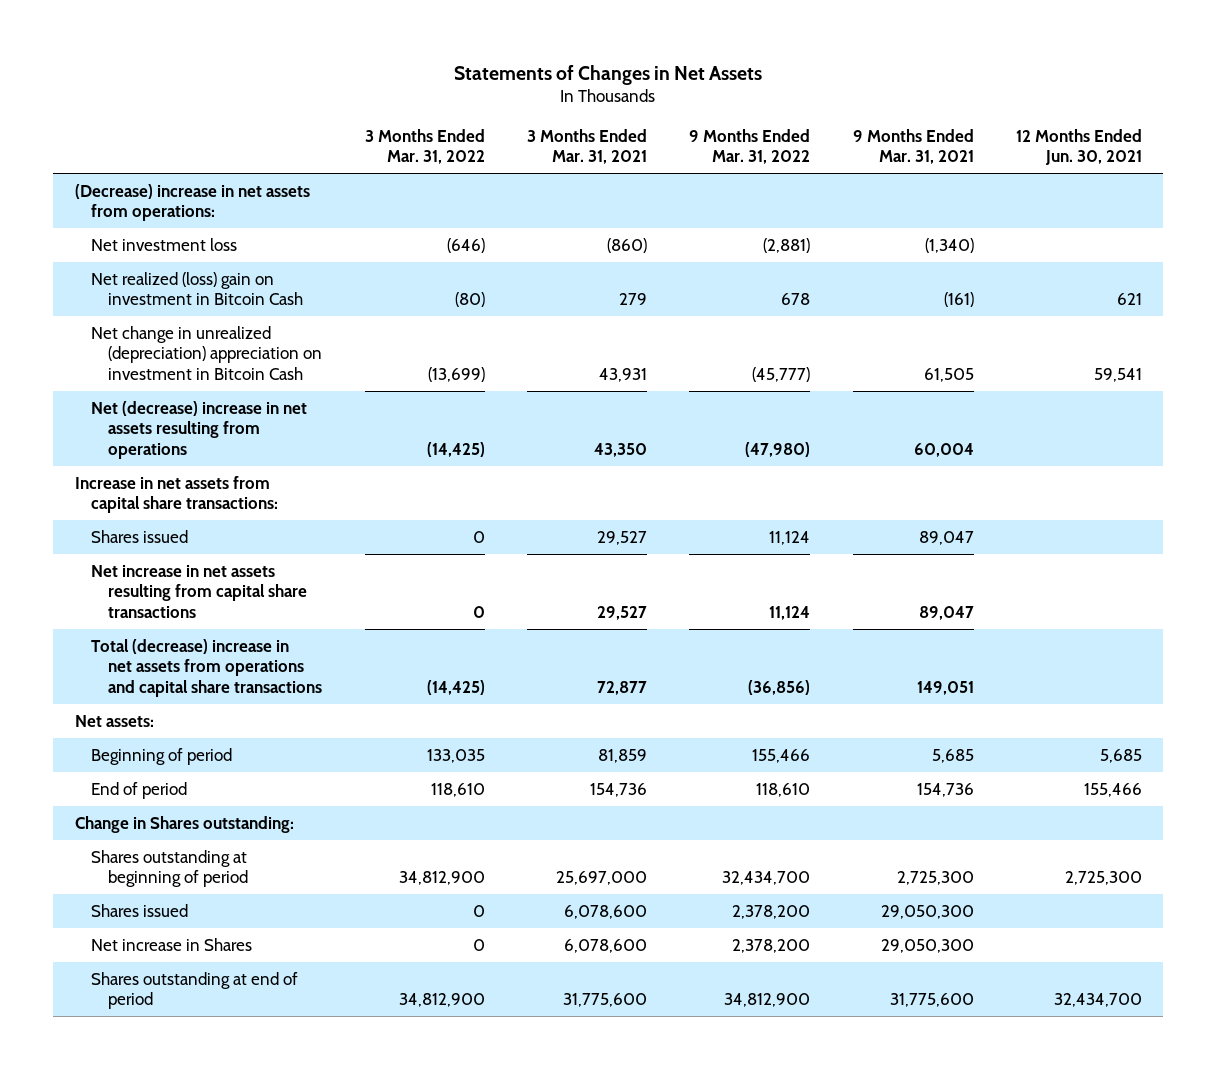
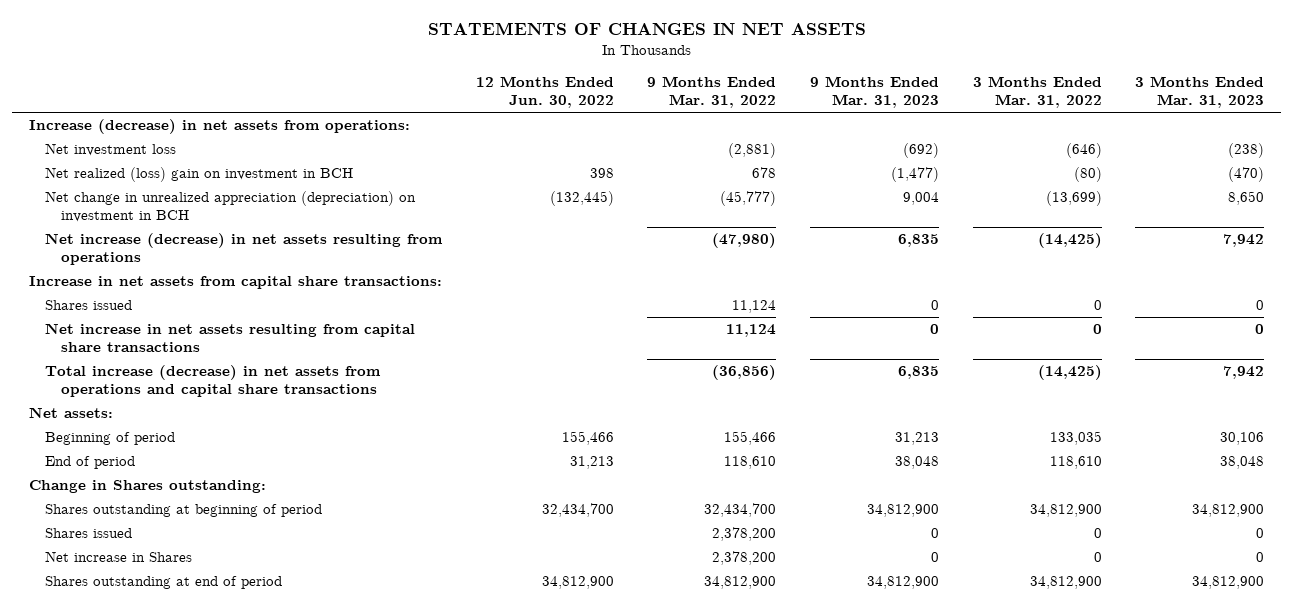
[454,64,763,85] Statements of Changes in Net Assets -> [427,22,866,36] STATEMENTS OF CHANGES IN NET ASSETS
[526,128,647,165] 3 Months Ended Mar. 31, 2021 -> none
[852,128,974,165] 9 Months Ended Mar. 31, 2021 -> none
[1016,128,1143,166] 12 Months Ended Jun. 30, 2021 -> none
none -> [475,76,614,109] 12 Months Ended Jun. 30, 2022
none -> [810,76,940,109] 9 Months Ended Mar. 31, 2023
none -> [1135,76,1265,109] 3 Months Ended Mar. 31, 2023
[74,183,310,222] (Decrease) increase in net assets from operations: -> [28,119,410,135] Increase (decrease) in net assets from operations:
[91,271,304,306] Net realized (loss) gain on investment in Bitcoin Cash -> [45,167,354,183] Net realized (loss) gain on investment in BCH
[91,325,323,381] Net change in unrealized (depreciation) appreciation on investment in Bitcoin Cash -> [45,191,417,223] Net change in unrealized appreciation (depreciation) on investment in BCH
[91,400,308,460] Net (decrease) increase in net assets resulting from operations -> [45,233,444,266] Net increase (decrease) in net assets resulting from operations
[91,638,323,698] Total (decrease) increase in net assets from operations and capital share transactions -> [45,365,382,398] Total increase (decrease) in net assets from operations and capital share transactions

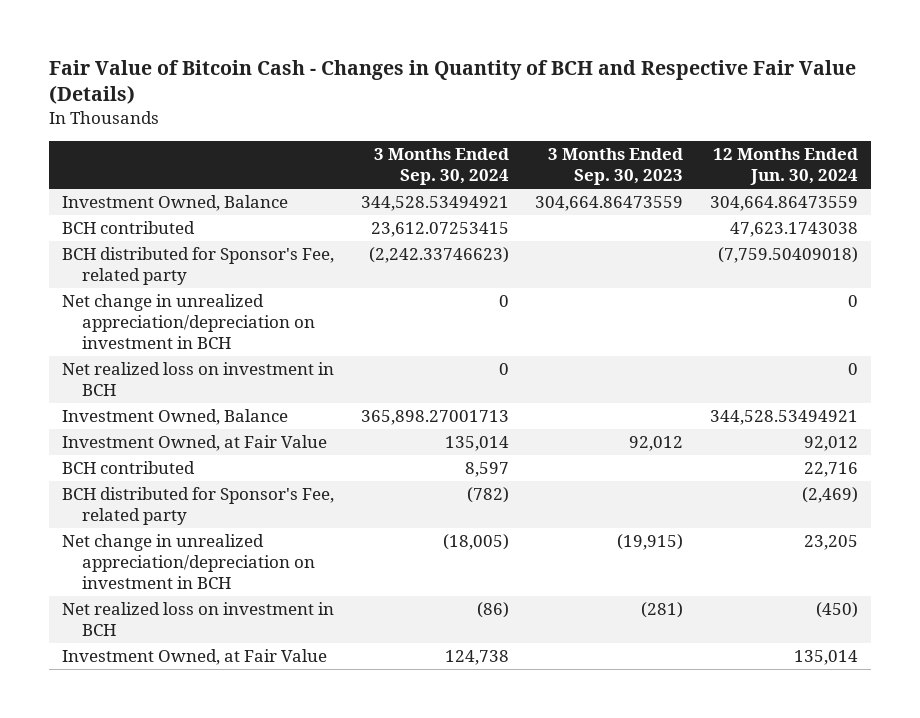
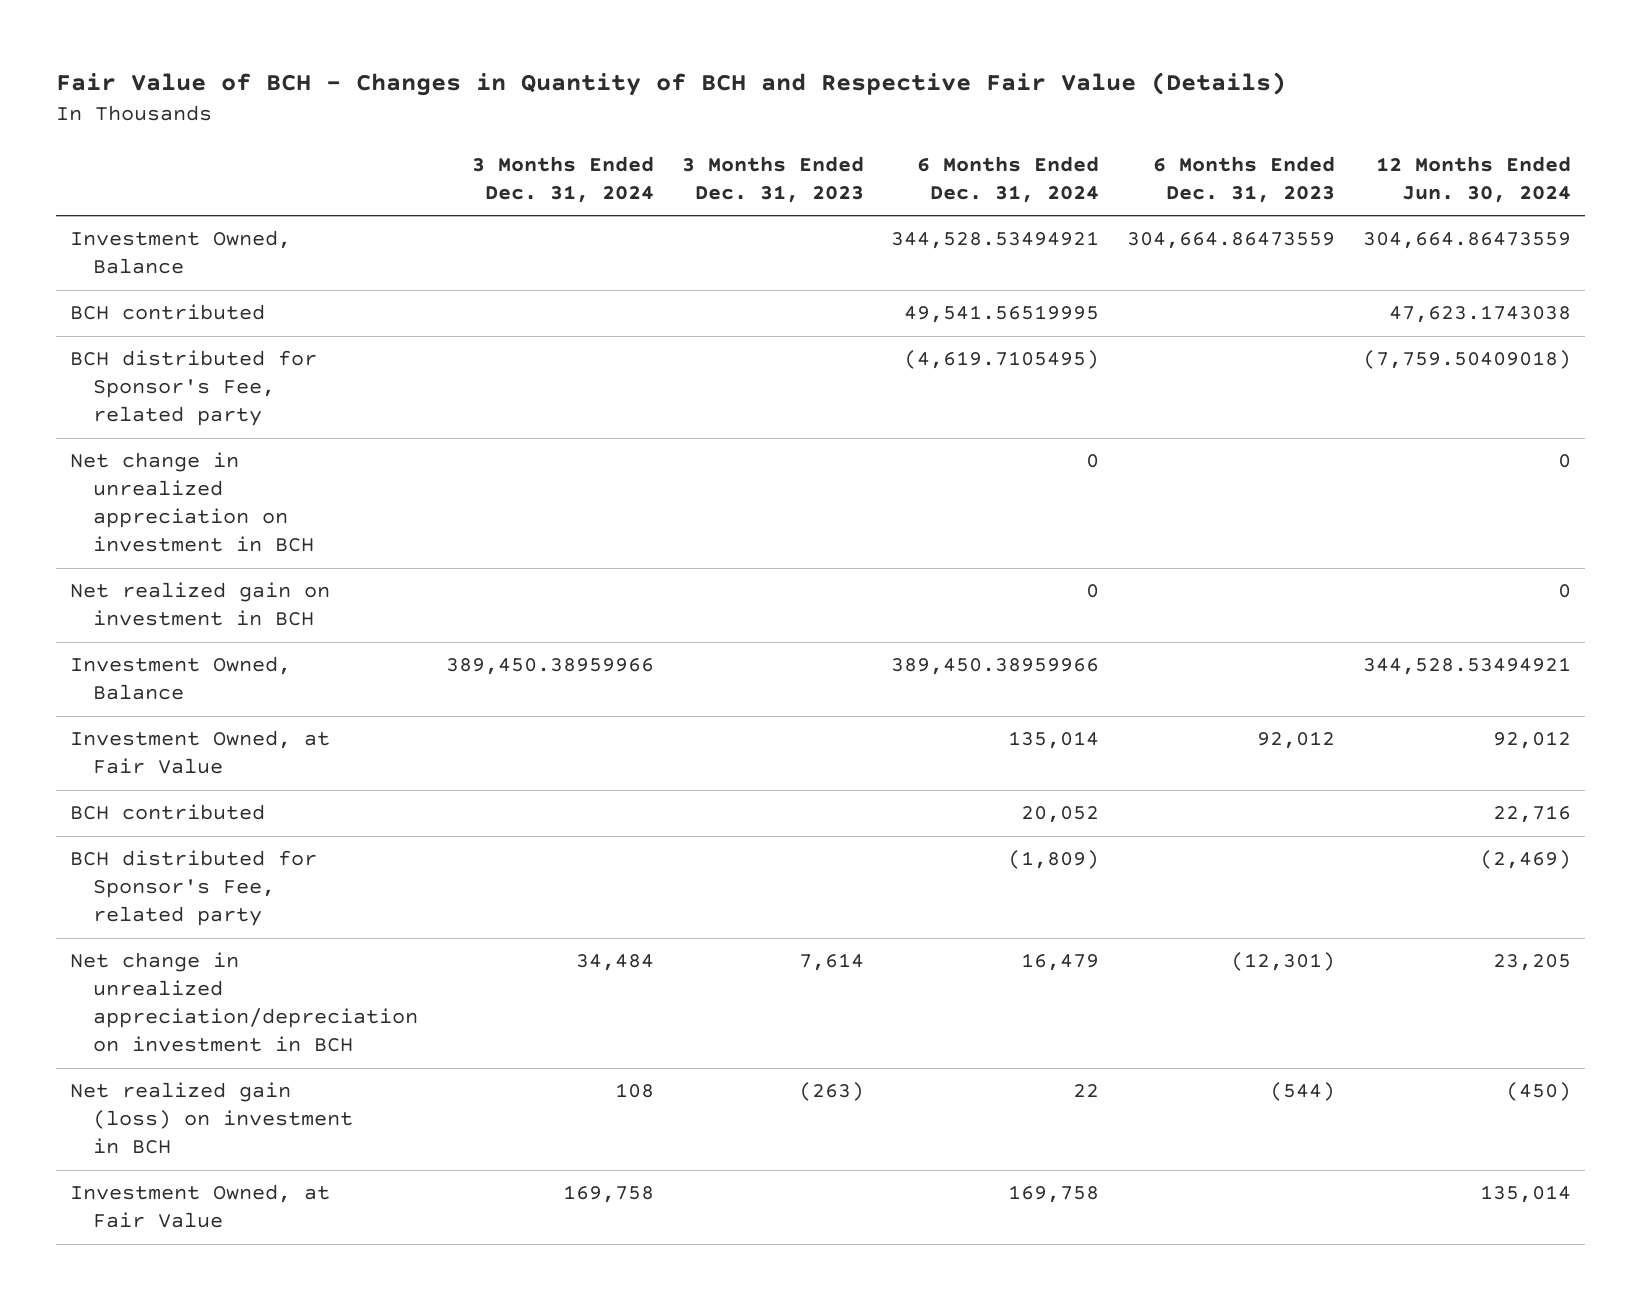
[48,59,856,105] Fair Value of Bitcoin Cash - Changes in Quantity of BCH and Respective Fair Value (Details) -> [55,72,1286,97] Fair Value of BCH - Changes in Quantity of BCH and Respective Fair Value (Details)
[373,148,509,186] 3 Months Ended Sep. 30, 2024 -> none
[548,148,684,186] 3 Months Ended Sep. 30, 2023 -> none
none -> [471,156,654,204] 3 Months Ended Dec. 31, 2024
none -> [681,156,864,204] 3 Months Ended Dec. 31, 2023
none -> [917,156,1100,204] 6 Months Ended Dec. 31, 2024
none -> [1153,156,1336,204] 6 Months Ended Dec. 31, 2023
[61,294,316,349] Net change in unrealized appreciation/depreciation on investment in BCH -> [69,452,314,553] Net change in unrealized appreciation on investment in BCH
[61,362,334,396] Net realized loss on investment in BCH -> [69,582,330,627] Net realized gain on investment in BCH
[61,602,334,636] Net realized loss on investment in BCH -> [69,1082,353,1155] Net realized gain (loss) on investment in BCH

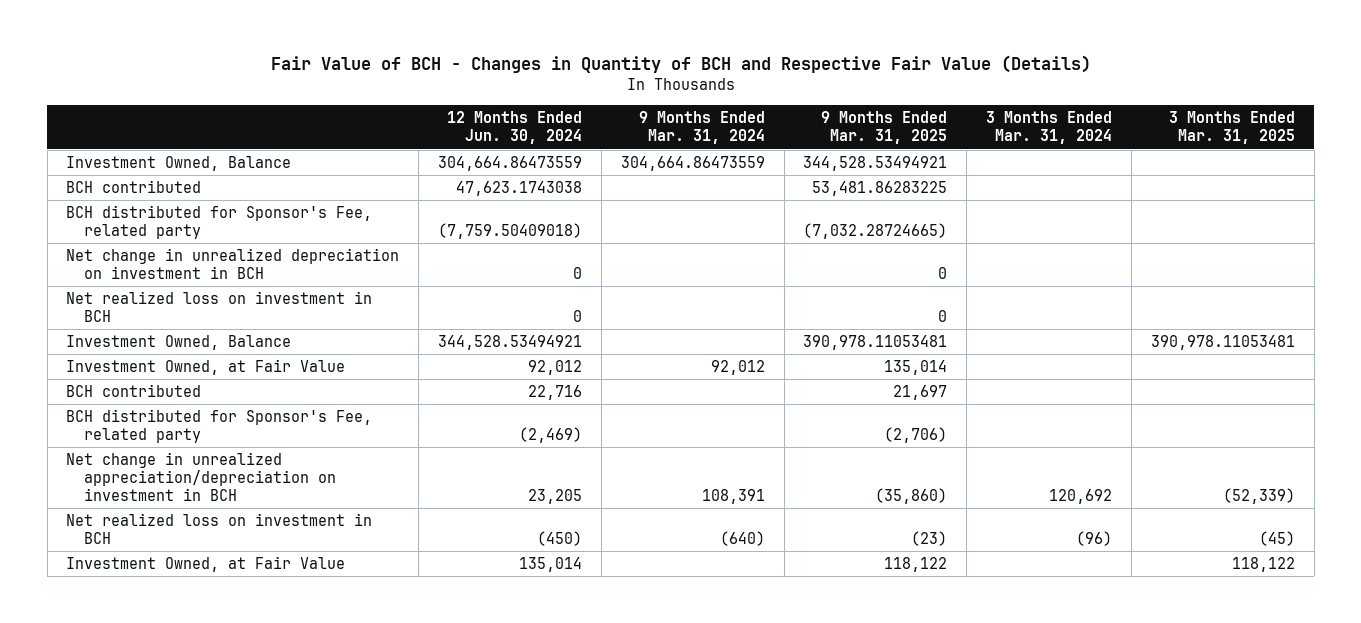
[471,156,654,204] 3 Months Ended Dec. 31, 2024 -> none
[681,156,864,204] 3 Months Ended Dec. 31, 2023 -> none
[917,156,1100,204] 6 Months Ended Dec. 31, 2024 -> none
[1153,156,1336,204] 6 Months Ended Dec. 31, 2023 -> none
none -> [638,111,765,145] 9 Months Ended Mar. 31, 2024
none -> [821,111,948,145] 9 Months Ended Mar. 31, 2025
none -> [986,111,1113,145] 3 Months Ended Mar. 31, 2024
none -> [1168,111,1295,145] 3 Months Ended Mar. 31, 2025
[69,452,314,553] Net change in unrealized appreciation on investment in BCH -> [66,248,400,280] Net change in unrealized depreciation on investment in BCH
[69,582,330,627] Net realized gain on investment in BCH -> [66,291,373,323] Net realized loss on investment in BCH
[69,1082,353,1155] Net realized gain (loss) on investment in BCH -> [66,513,373,545] Net realized loss on investment in BCH

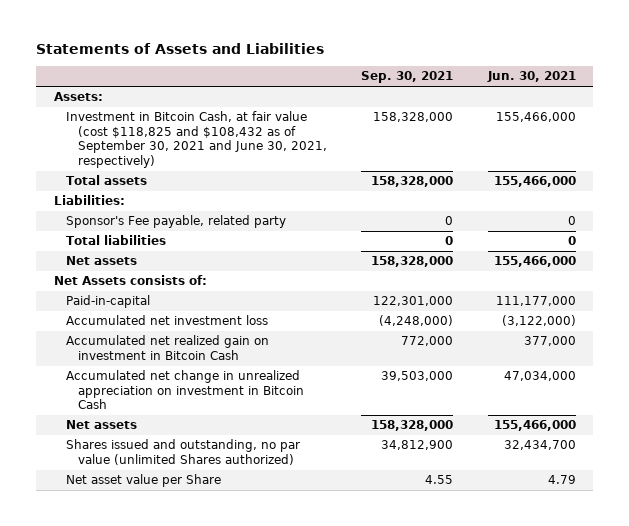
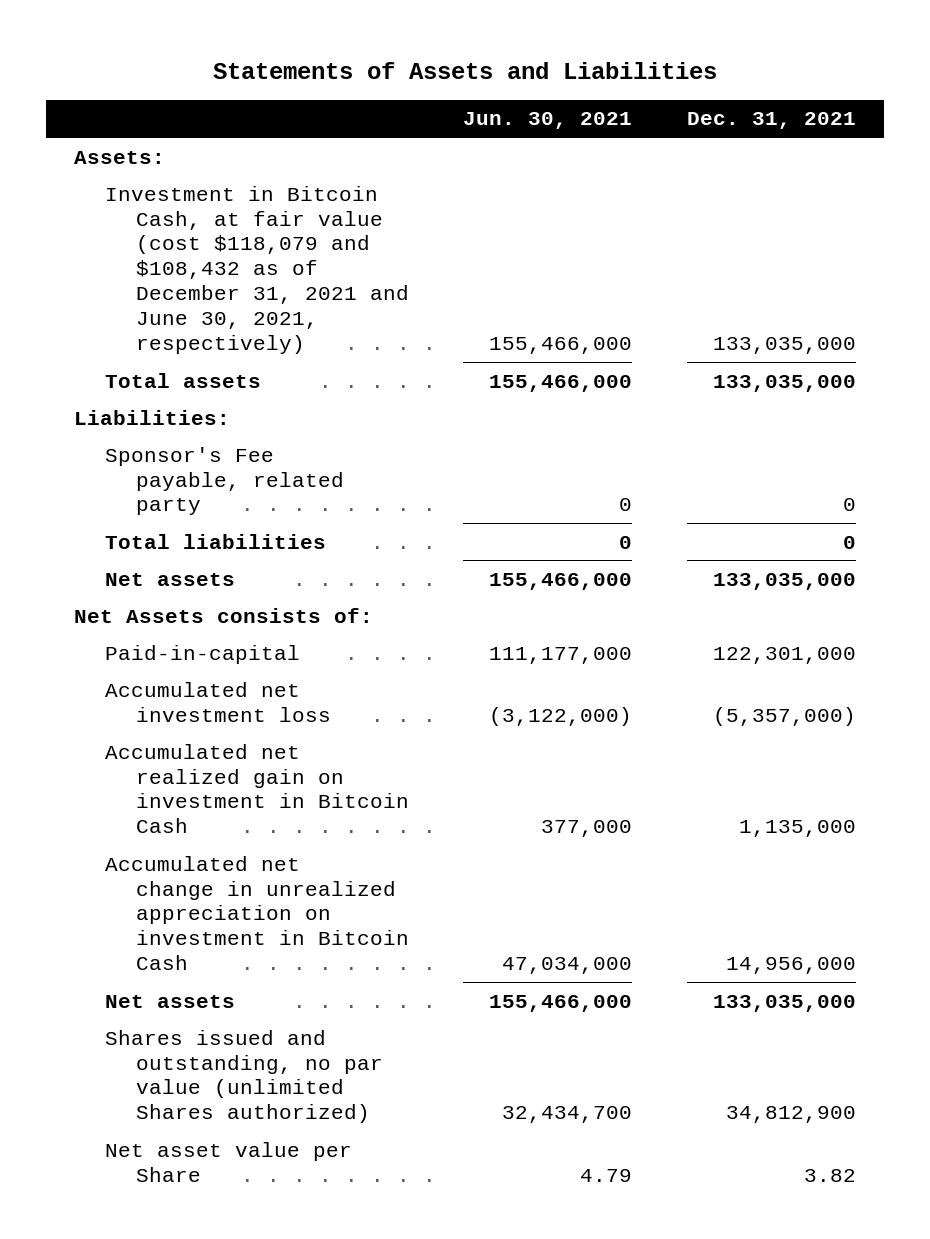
[361,71,454,84] Sep. 30, 2021 -> none
none -> [687,112,857,130] Dec. 31, 2021
[65,111,327,168] Investment in Bitcoin Cash, at fair value (cost $118,825 and $108,432 as of September 30, 2021 and June 30, 2021, respectively) -> [104,185,409,354] Investment in Bitcoin Cash, at fair value (cost $118,079 and $108,432 as of December 31, 2021 and June 30, 2021, respectively)

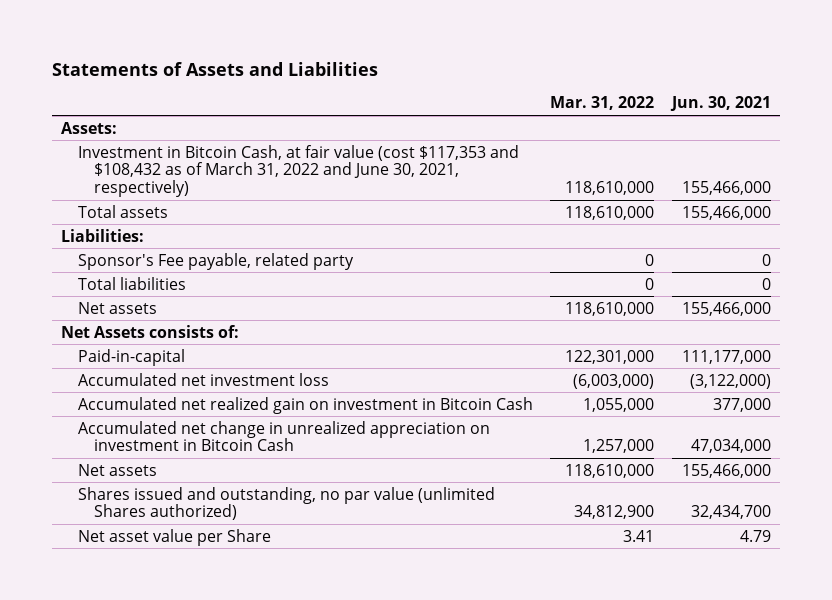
[687,112,857,130] Dec. 31, 2021 -> none
none -> [550,96,655,111] Mar. 31, 2022
[104,185,409,354] Investment in Bitcoin Cash, at fair value (cost $118,079 and $108,432 as of December 31, 2021 and June 30, 2021, respectively) -> [77,144,519,198] Investment in Bitcoin Cash, at fair value (cost $117,353 and $108,432 as of March 31, 2022 and June 30, 2021, respectively)

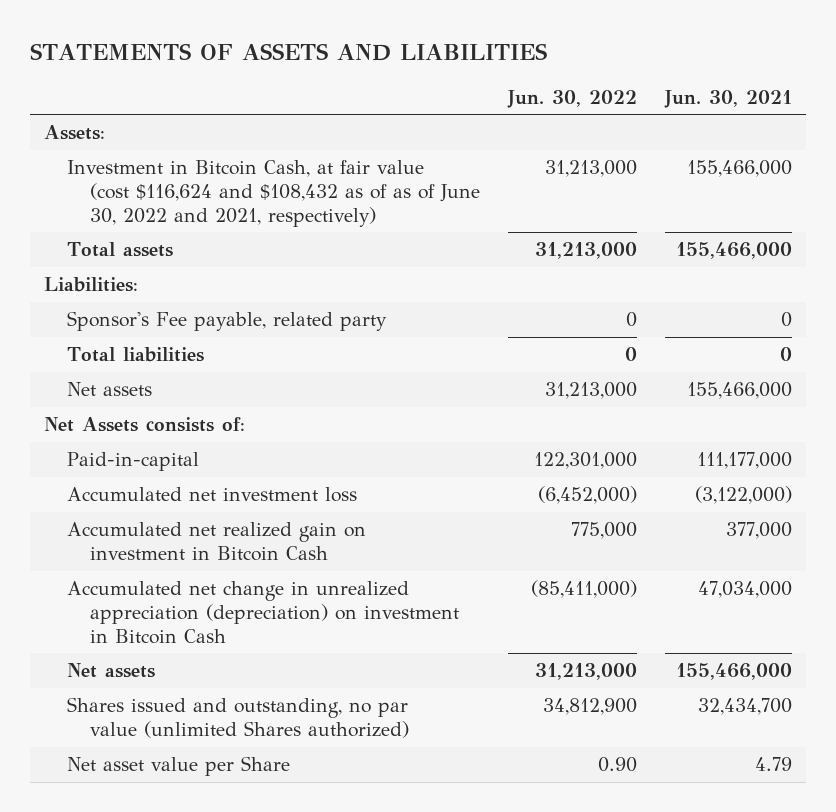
[51,61,378,76] Statements of Assets and Liabilities -> [29,42,547,61] STATEMENTS OF ASSETS AND LIABILITIES
[550,96,655,111] Mar. 31, 2022 -> none
none -> [507,89,638,108] Jun. 30, 2022
[77,144,519,198] Investment in Bitcoin Cash, at fair value (cost $117,353 and $108,432 as of March 31, 2022 and June 30, 2021, respectively) -> [66,160,481,227] Investment in Bitcoin Cash, at fair value (cost $116,624 and $108,432 as of as of June 30, 2022 and 2021, respectively)
[77,420,490,452] Accumulated net change in unrealized appreciation on investment in Bitcoin Cash -> [66,581,460,644] Accumulated net change in unrealized appreciation (depreciation) on investment in Bitcoin Cash

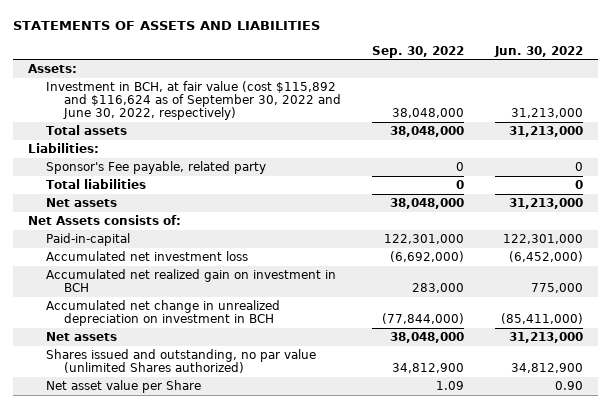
[664,89,793,108] Jun. 30, 2021 -> none
none -> [371,45,464,58] Sep. 30, 2022
[66,160,481,227] Investment in Bitcoin Cash, at fair value (cost $116,624 and $108,432 as of as of June 30, 2022 and 2021, respectively) -> [45,80,341,121] Investment in BCH, at fair value (cost $115,892 and $116,624 as of September 30, 2022 and June 30, 2022, respectively)
[66,522,366,561] Accumulated net realized gain on investment in Bitcoin Cash -> [45,268,336,293] Accumulated net realized gain on investment in BCH
[66,581,460,644] Accumulated net change in unrealized appreciation (depreciation) on investment in Bitcoin Cash -> [45,299,280,327] Accumulated net change in unrealized depreciation on investment in BCH

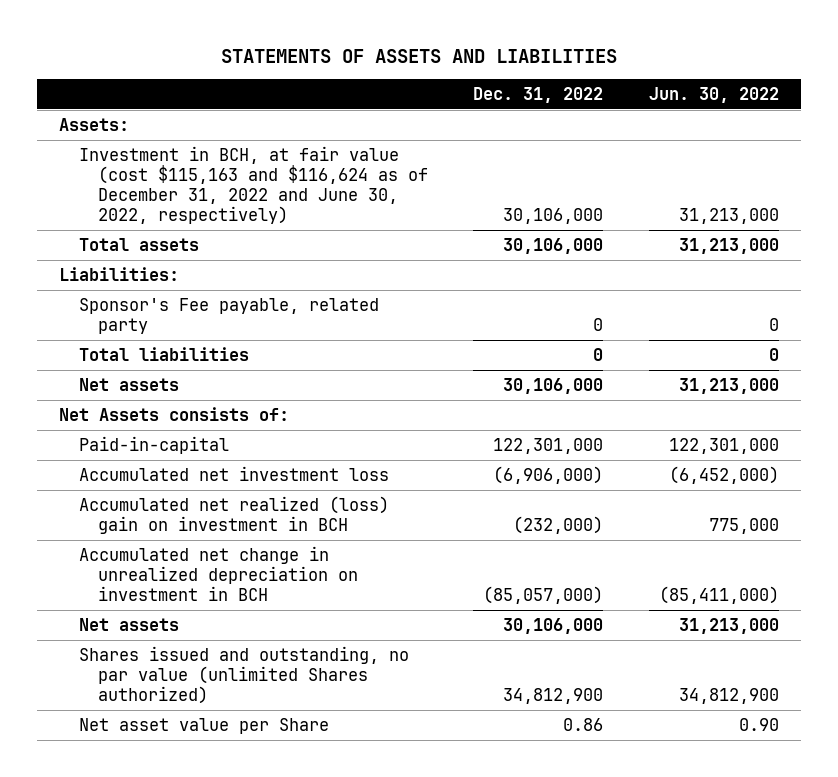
[371,45,464,58] Sep. 30, 2022 -> none
none -> [473,87,604,104] Dec. 31, 2022
[45,80,341,121] Investment in BCH, at fair value (cost $115,892 and $116,624 as of September 30, 2022 and June 30, 2022, respectively) -> [78,145,428,225] Investment in BCH, at fair value (cost $115,163 and $116,624 as of December 31, 2022 and June 30, 2022, respectively)
[45,268,336,293] Accumulated net realized gain on investment in BCH -> [78,495,389,535] Accumulated net realized (loss) gain on investment in BCH

